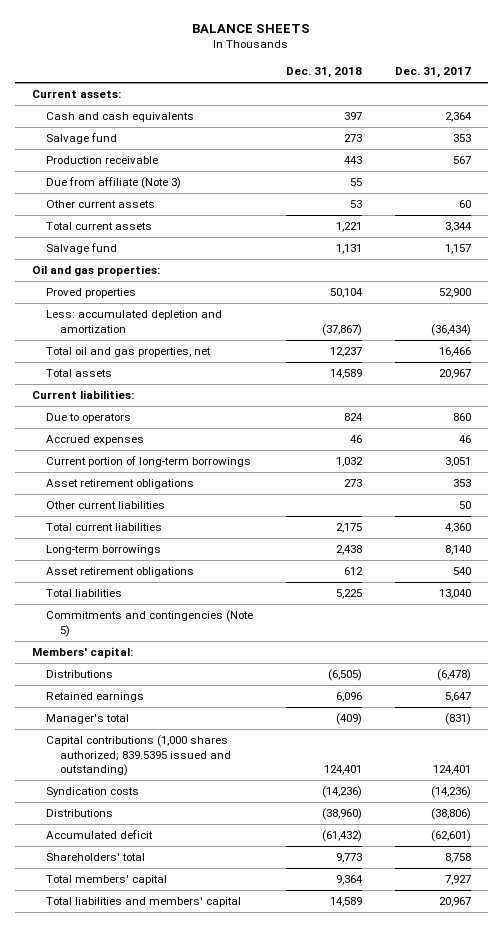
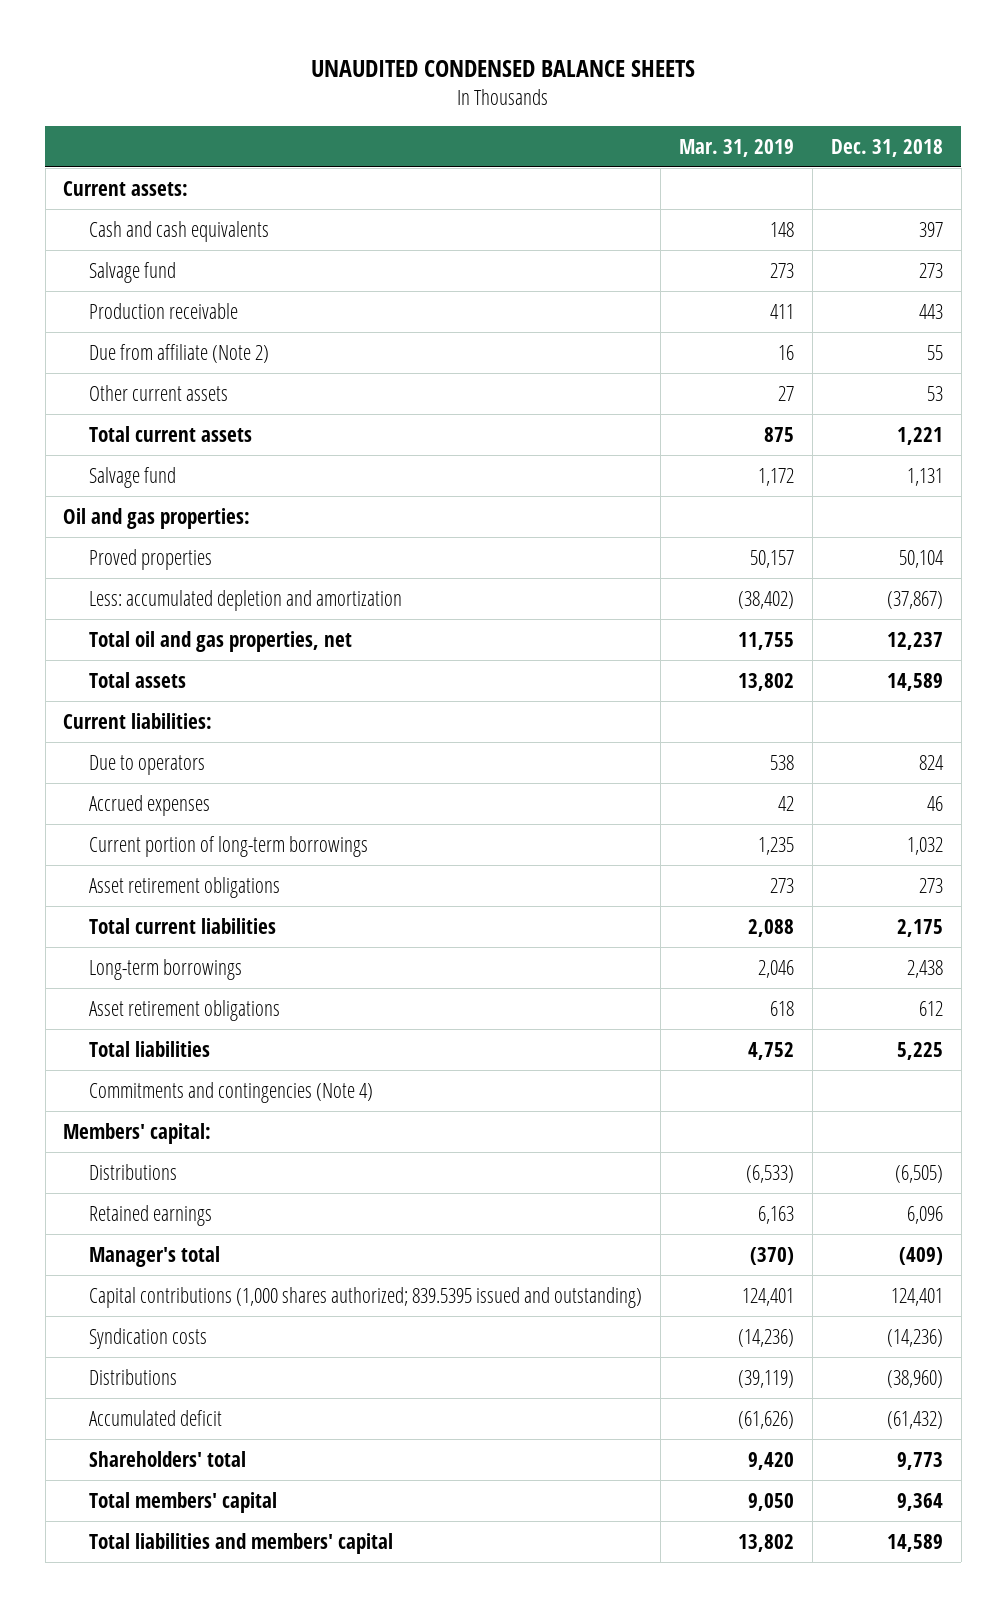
[192,23,311,33] BALANCE SHEETS -> [311,60,696,78] UNAUDITED CONDENSED BALANCE SHEETS
[395,67,472,79] Dec. 31, 2017 -> none
none -> [679,138,795,157] Mar. 31, 2019
[45,177,181,190] Due from affiliate (Note 3) -> [89,343,270,363] Due from affiliate (Note 2)
[45,501,165,510] Other current liabilities -> none
[45,610,253,637] Commitments and contingencies (Note 5) -> [89,1081,374,1103] Commitments and contingencies (Note 4)

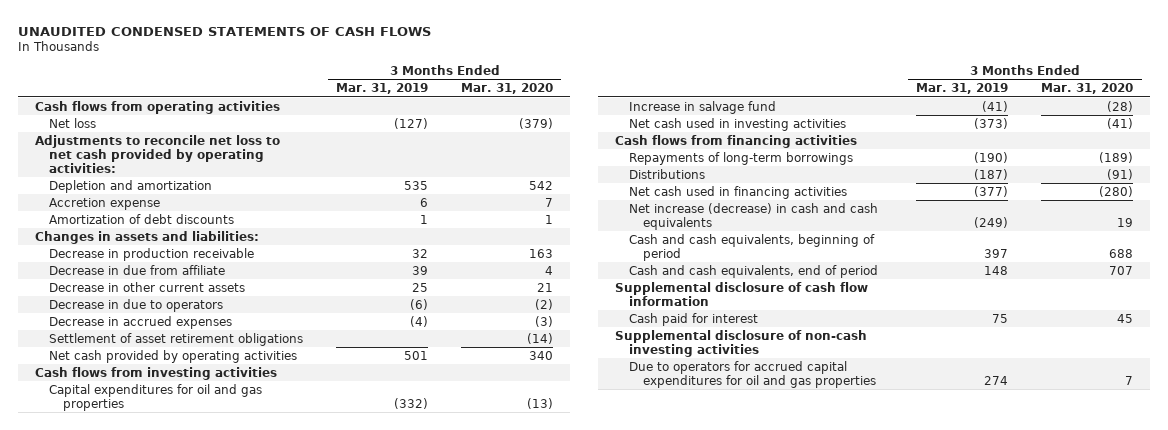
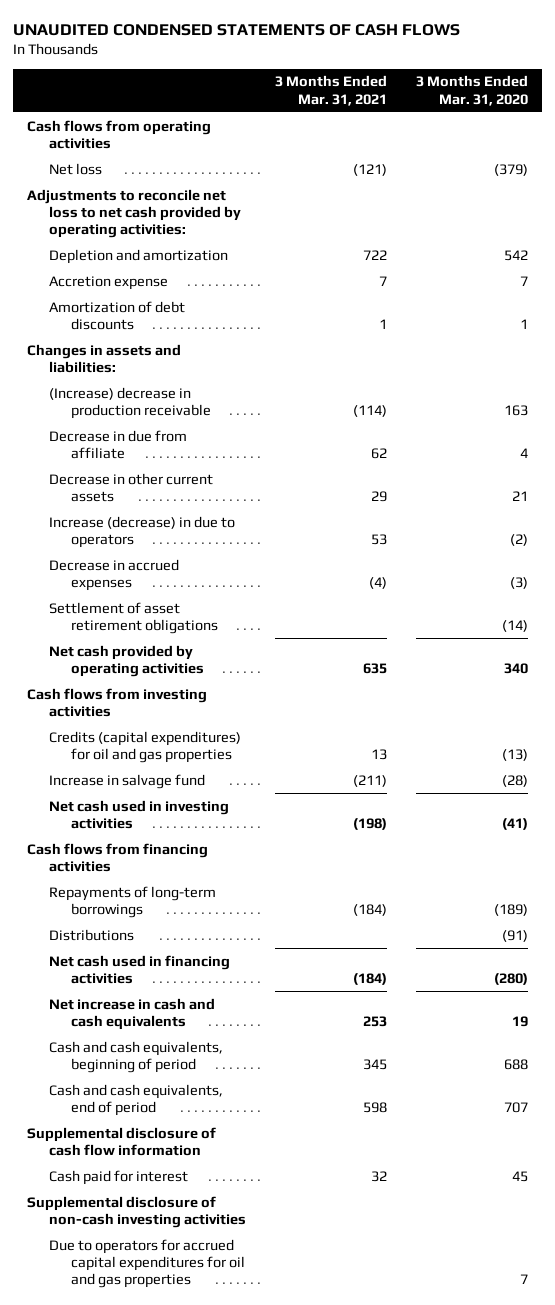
[335,83,428,95] Mar. 31, 2019 -> none
none -> [275,75,388,106] 3 Months Ended Mar. 31, 2021
[48,247,254,261] Decrease in production receivable -> [49,386,212,419] (Increase) decrease in production receivable
[48,298,223,312] Decrease in due to operators -> [49,515,236,548] Increase (decrease) in due to operators
[48,383,262,411] Capital expenditures for oil and gas properties -> [49,730,242,763] Credits (capital expenditures) for oil and gas properties
[628,202,878,230] Net increase (decrease) in cash and cash equivalents -> [49,997,216,1030] Net increase in cash and cash equivalents

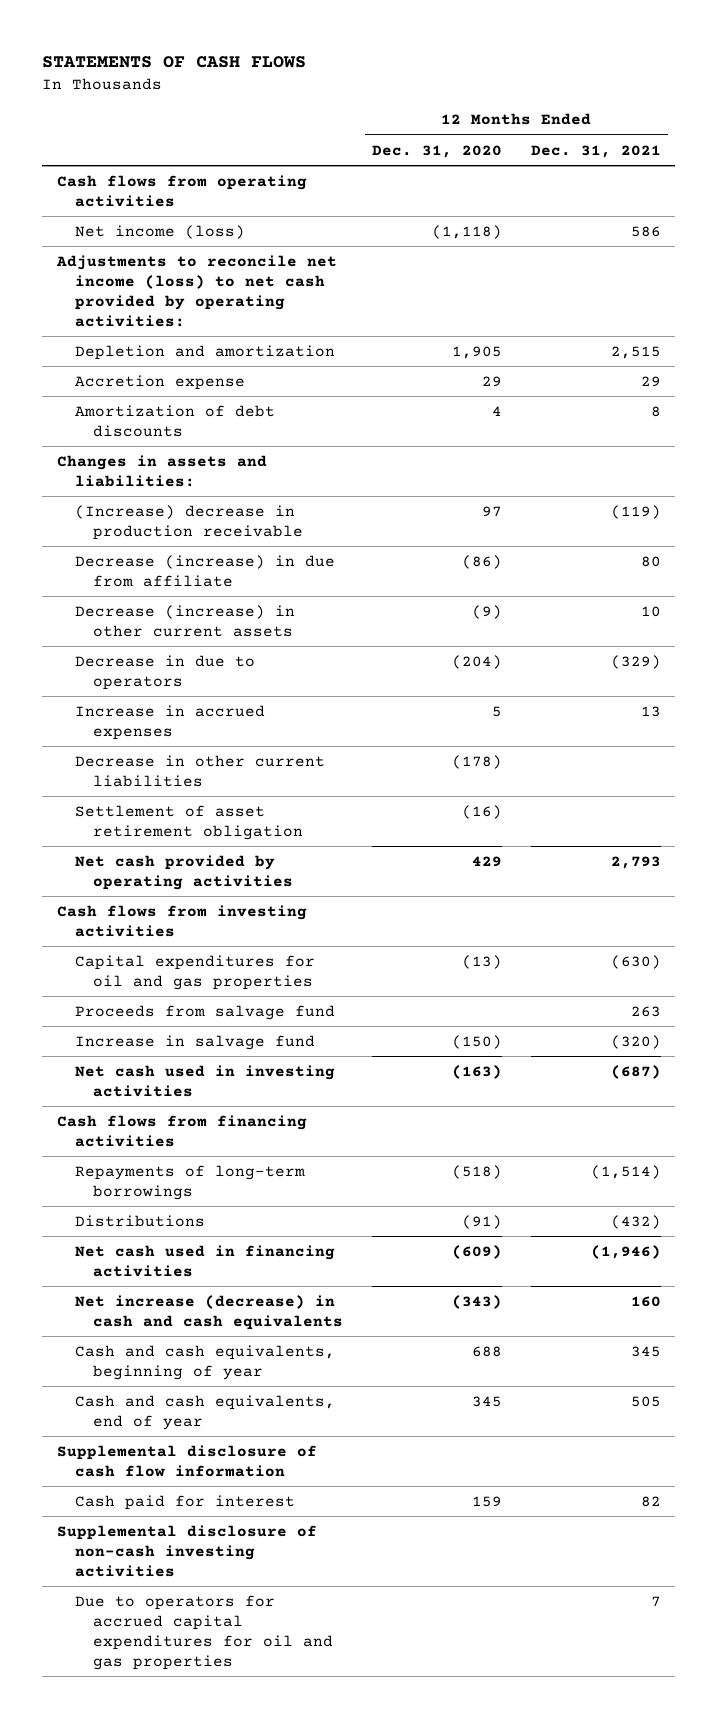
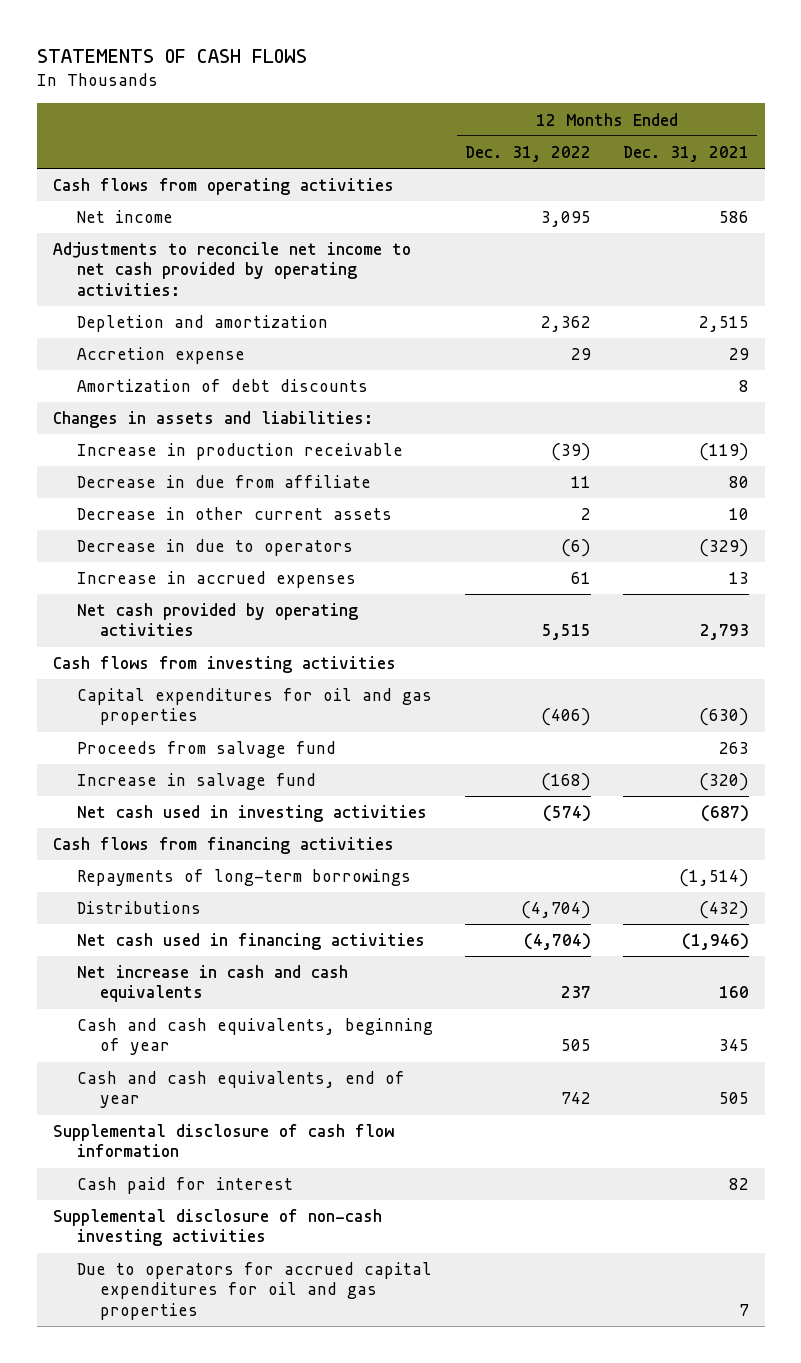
[371,144,502,158] Dec. 31, 2020 -> none
none -> [464,145,591,162] Dec. 31, 2022
[74,224,245,239] Net income (loss) -> [76,210,173,224] Net income
[55,254,337,328] Adjustments to reconcile net income (loss) to net cash provided by operating activities: -> [52,242,411,296] Adjustments to reconcile net income to net cash provided by operating activities:
[74,504,303,540] (Increase) decrease in production receivable -> [76,443,403,461] Increase in production receivable
[74,554,335,587] Decrease (increase) in due from affiliate -> [76,475,371,489] Decrease in due from affiliate
[74,604,295,637] Decrease (increase) in other current assets -> [76,507,392,521] Decrease in other current assets
[74,754,325,787] Decrease in other current liabilities -> none
[74,804,303,840] Settlement of asset retirement obligation -> none
[74,1294,343,1330] Net increase (decrease) in cash and cash equivalents -> [76,965,348,1003] Net increase in cash and cash equivalents

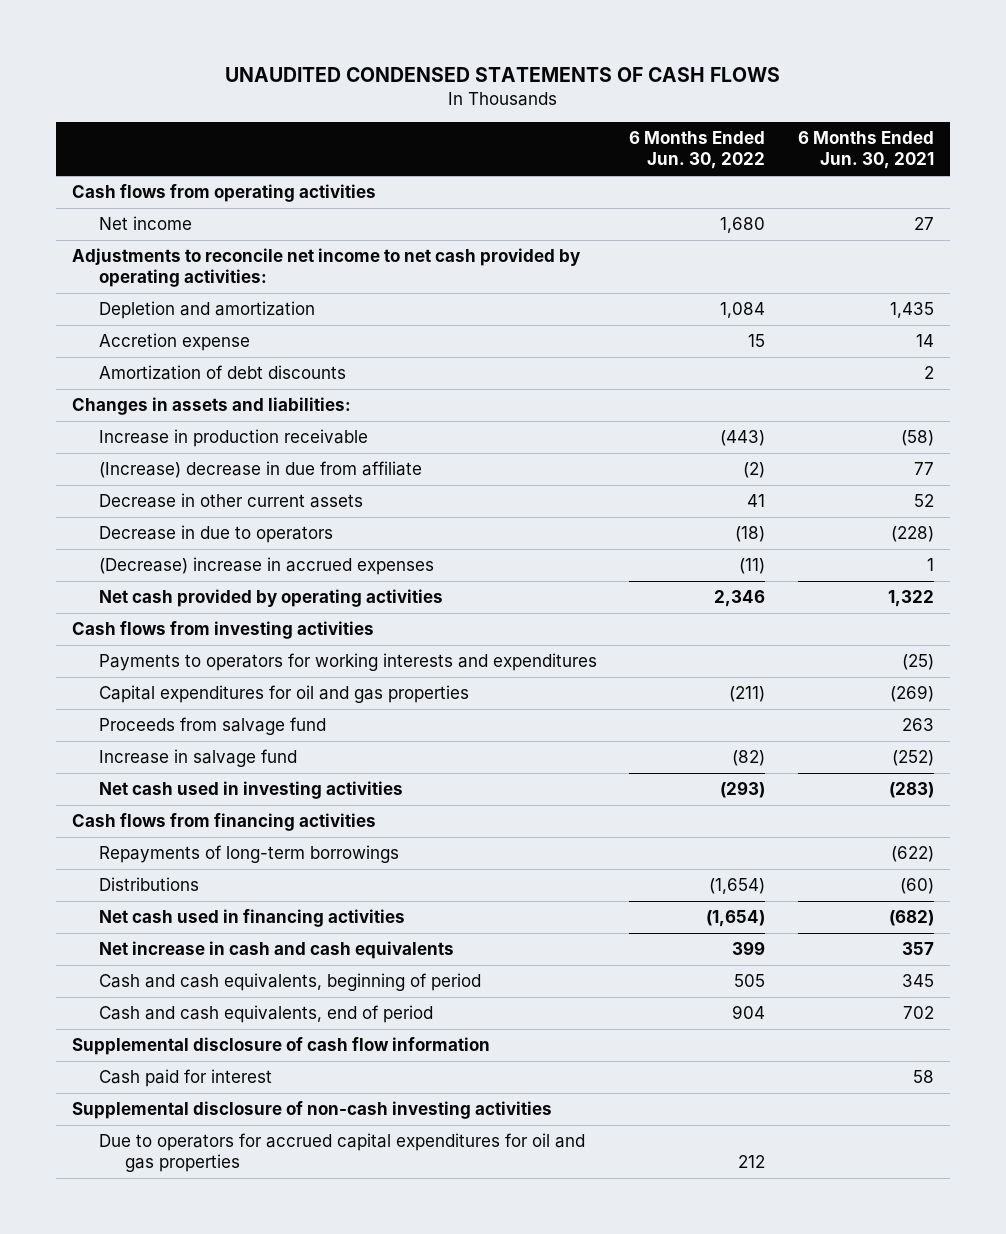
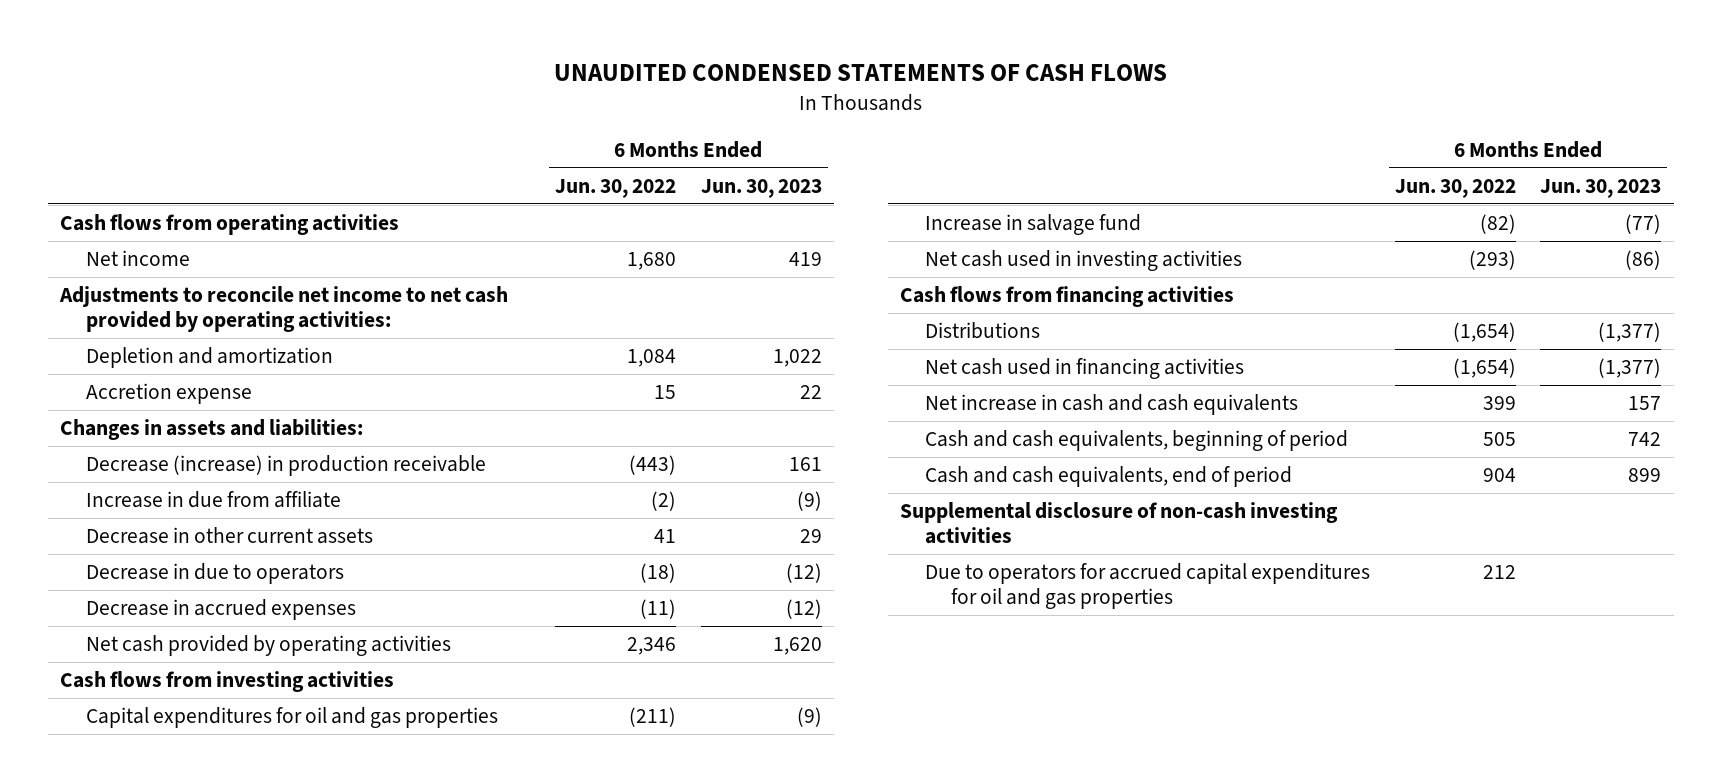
[797,131,934,170] 6 Months Ended Jun. 30, 2021 -> none
none -> [700,178,822,198] Jun. 30, 2023
[98,365,346,381] Amortization of debt discounts -> none
[98,429,368,448] Increase in production receivable -> [85,455,486,477] Decrease (increase) in production receivable
[98,461,422,479] (Increase) decrease in due from affiliate -> [85,491,341,509] Increase in due from affiliate
[98,557,434,576] (Decrease) increase in accrued expenses -> [85,599,356,621] Decrease in accrued expenses
[98,653,597,672] Payments to operators for working interests and expenditures -> none
[98,717,326,736] Proceeds from salvage fund -> none
[98,845,399,864] Repayments of long-term borrowings -> none
[72,1037,491,1056] Supplemental disclosure of cash flow information -> none
[98,1069,272,1088] Cash paid for interest -> none

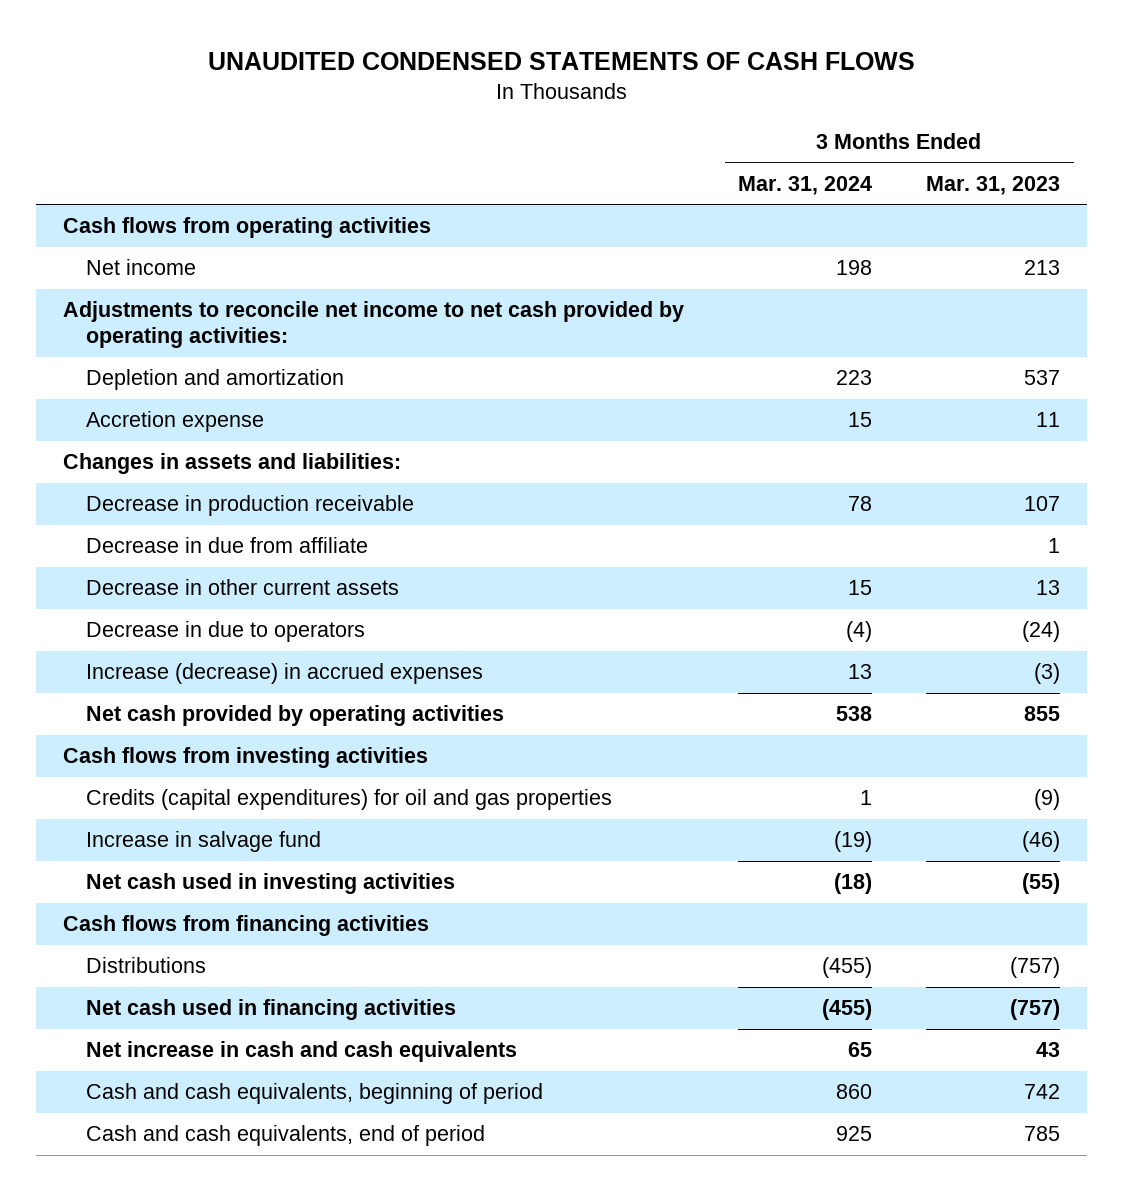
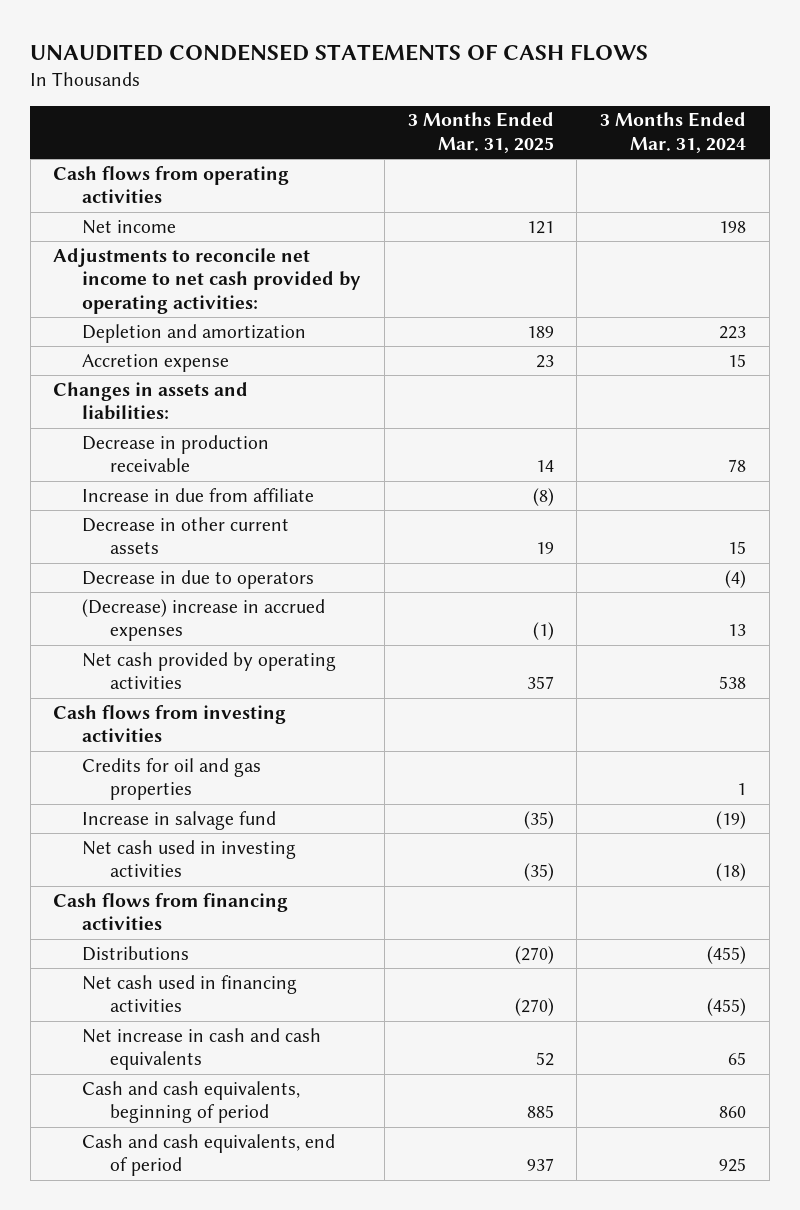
[926,175,1061,195] Mar. 31, 2023 -> none
none -> [407,112,554,154] 3 Months Ended Mar. 31, 2025
[85,537,368,554] Decrease in due from affiliate -> [81,487,314,502] Increase in due from affiliate
[85,663,483,685] Increase (decrease) in accrued expenses -> [81,598,325,642] (Decrease) increase in accrued expenses
[85,789,612,811] Credits (capital expenditures) for oil and gas properties -> [81,757,261,801] Credits for oil and gas properties

